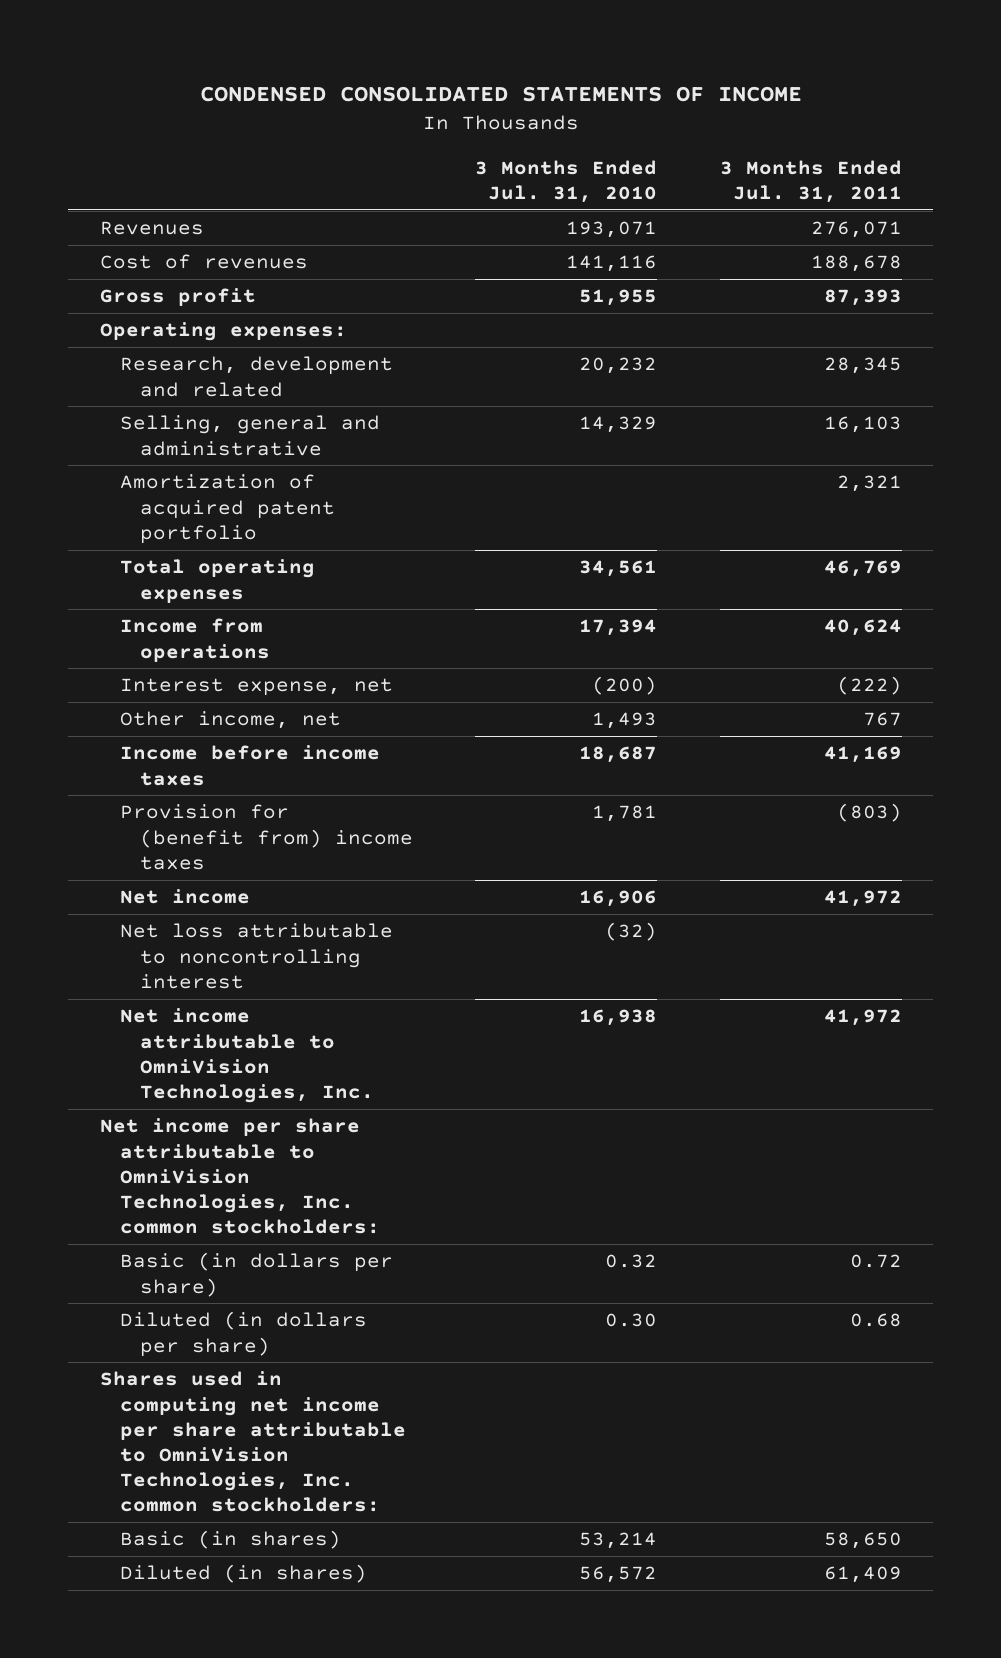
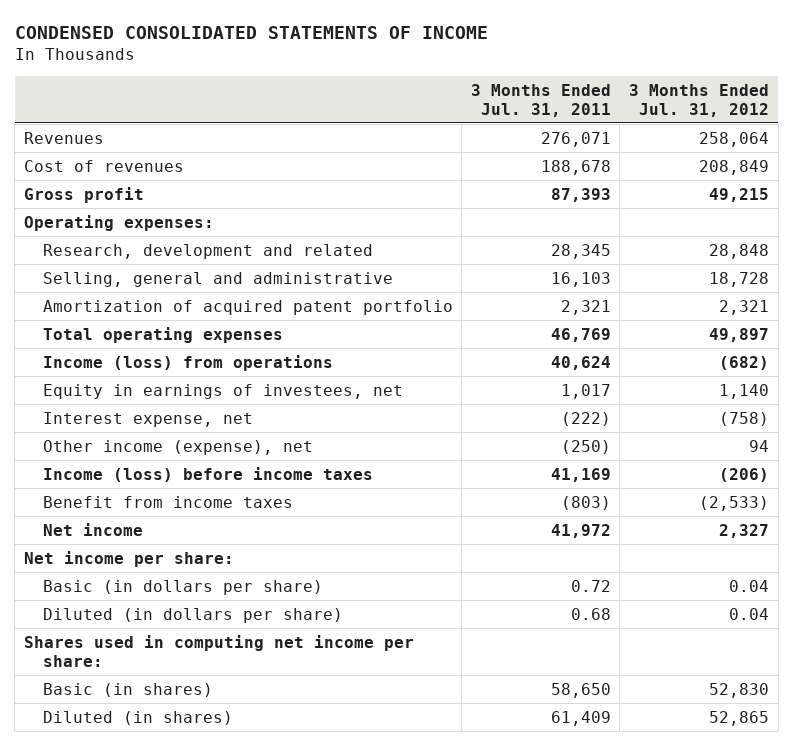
[475,159,658,203] 3 Months Ended Jul. 31, 2010 -> none
none -> [629,83,770,117] 3 Months Ended Jul. 31, 2012
[119,618,270,662] Income from operations -> [42,354,333,371] Income (loss) from operations
none -> [42,383,403,399] Equity in earnings of investees, net
[119,711,341,730] Other income, net -> [42,439,313,455] Other income (expense), net
[862,712,902,727] 767 -> [560,439,611,454] (250)
[119,745,380,786] Income before income taxes -> [42,466,373,482] Income (loss) before income taxes
[119,804,413,870] Provision for (benefit from) income taxes -> [42,495,293,508] Benefit from income taxes
[119,923,393,989] Net loss attributable to noncontrolling interest -> none
[119,1008,374,1103] Net income attributable to OmniVision Technologies, Inc. -> none
[99,1118,380,1235] Net income per share attributable to OmniVision Technologies, Inc. common stockholders: -> [24,550,235,567] Net income per share:
[99,1371,406,1513] Shares used in computing net income per share attributable to OmniVision Technologies, Inc. common stockholders: -> [24,634,415,667] Shares used in computing net income per share:

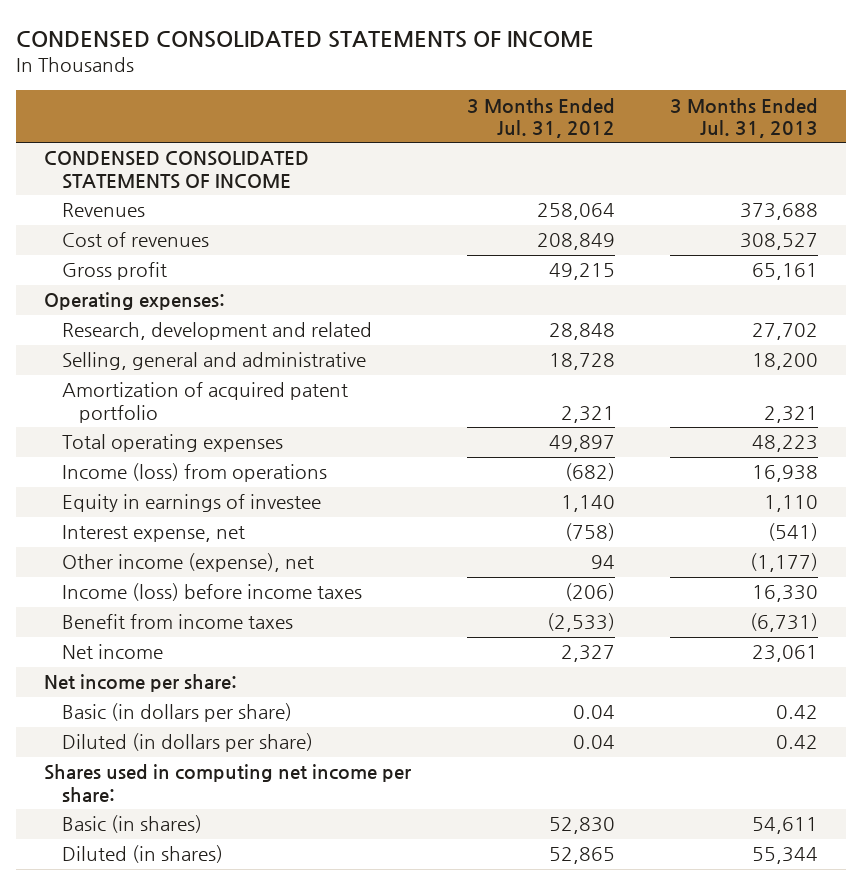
[470,83,611,117] 3 Months Ended Jul. 31, 2011 -> none
none -> [670,97,819,139] 3 Months Ended Jul. 31, 2013
none -> [44,151,310,189] CONDENSED CONSOLIDATED STATEMENTS OF INCOME
[42,383,403,399] Equity in earnings of investees, net -> [61,494,321,513] Equity in earnings of investee

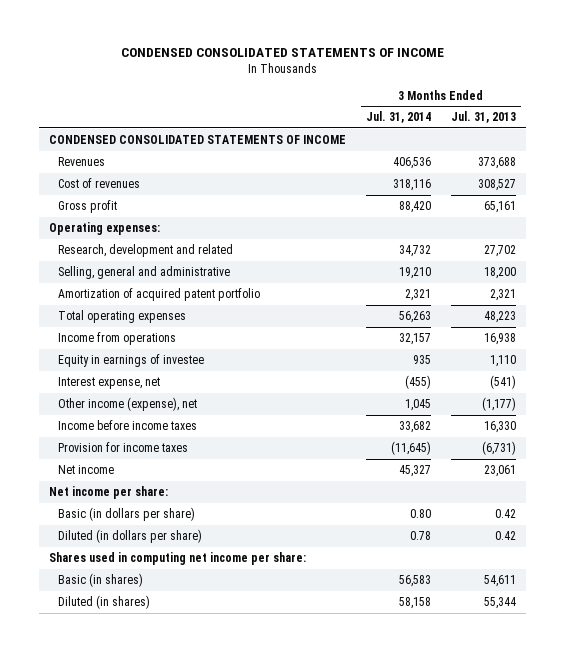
[466,97,615,139] 3 Months Ended Jul. 31, 2012 -> none
none -> [366,111,432,124] Jul. 31, 2014
[61,463,327,483] Income (loss) from operations -> [57,332,176,346] Income from operations
[61,583,362,602] Income (loss) before income taxes -> [57,420,197,431] Income before income taxes
[61,614,293,630] Benefit from income taxes -> [57,442,188,453] Provision for income taxes

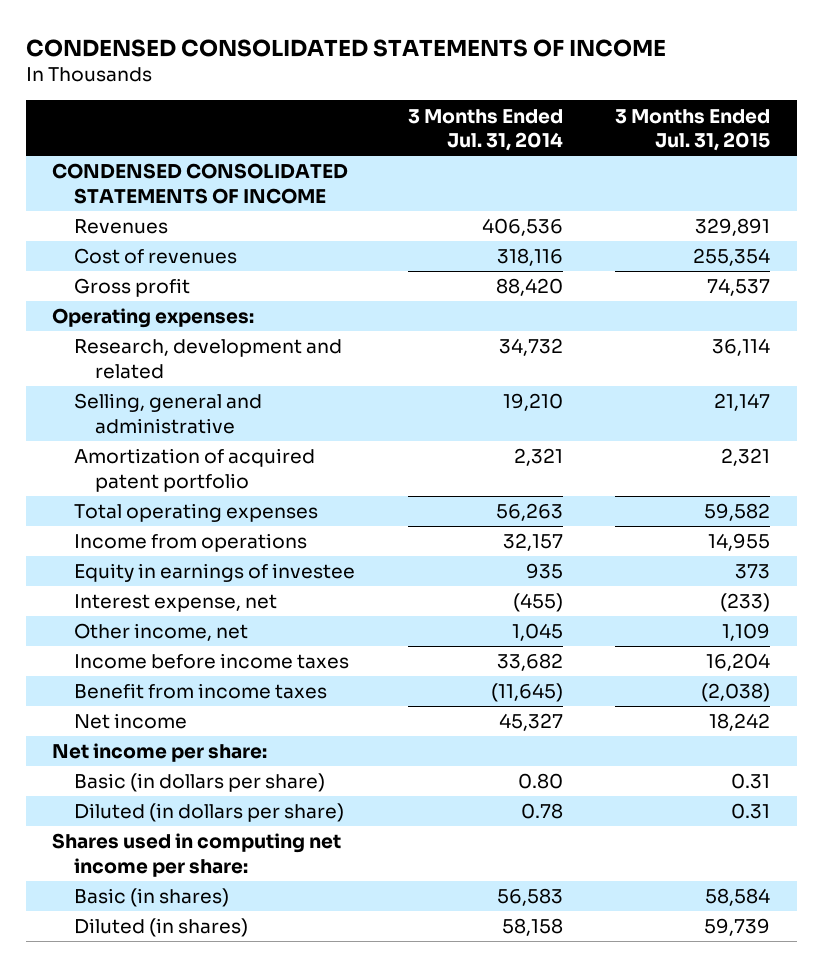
[451,111,517,124] Jul. 31, 2013 -> none
none -> [615,108,771,152] 3 Months Ended Jul. 31, 2015
[57,397,197,412] Other income (expense), net -> [73,623,248,642] Other income, net
[57,442,188,453] Provision for income taxes -> [73,683,327,700] Benefit from income taxes

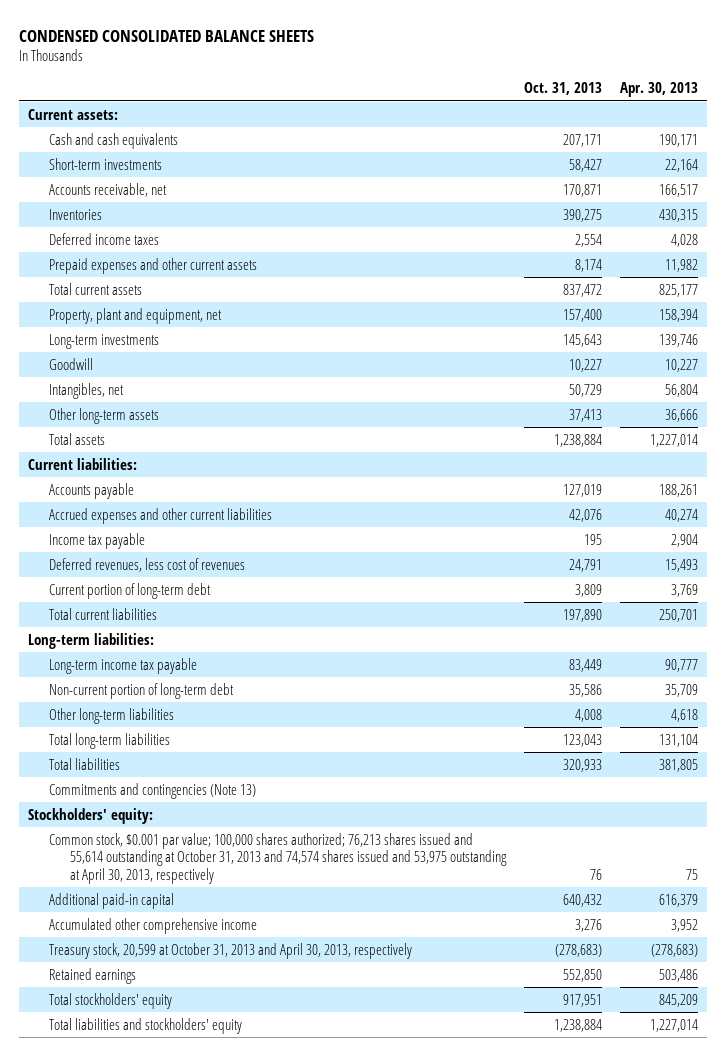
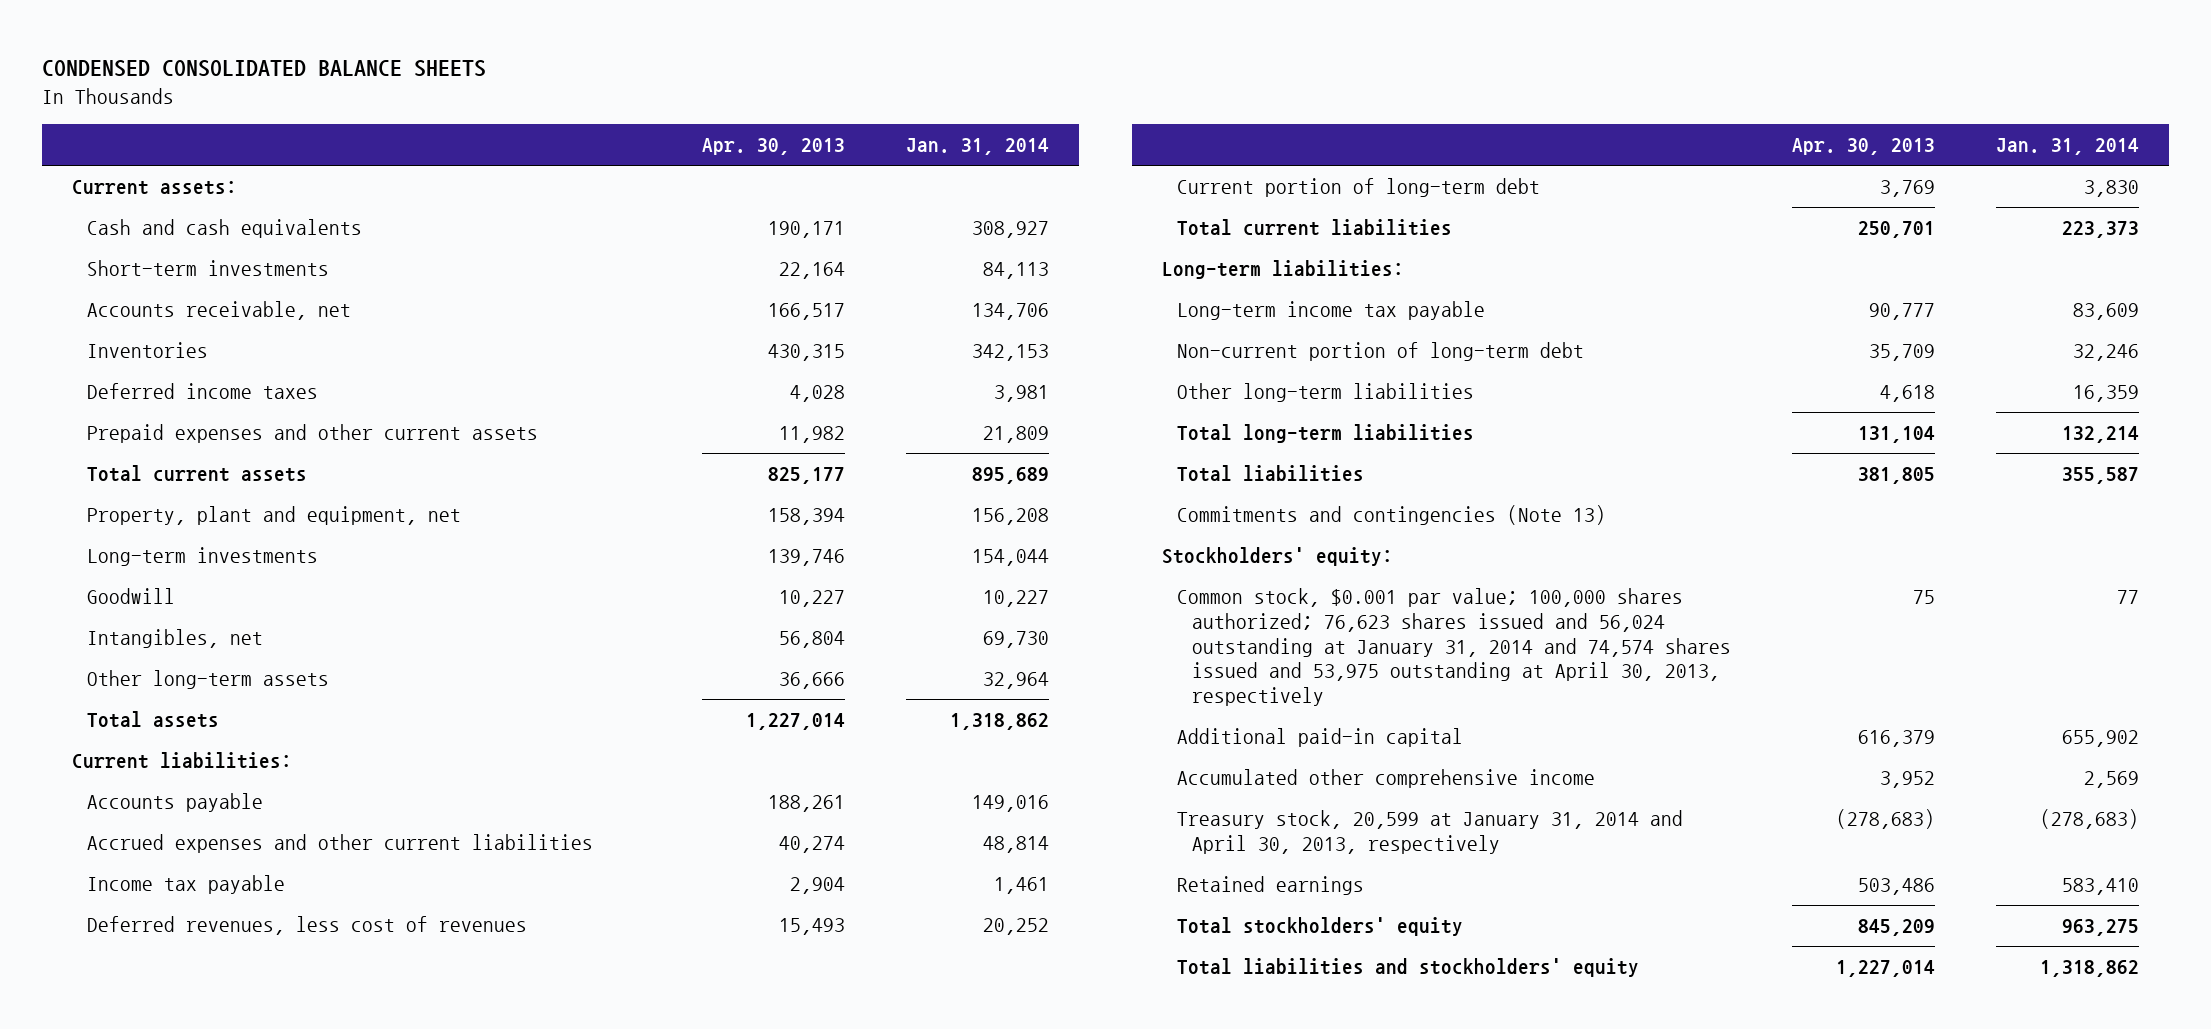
[523,82,602,96] Oct. 31, 2013 -> none
none -> [905,138,1049,156] Jan. 31, 2014
[49,832,507,884] Common stock, $0.001 par value; 100,000 shares authorized; 76,213 shares issued and 55,614 outstanding at October 31, 2013 and 74,574 shares issued and 53,975 outstanding at April 30, 2013, respectively -> [1177,588,1732,707] Common stock, $0.001 par value; 100,000 shares authorized; 76,623 shares issued and 56,024 outstanding at January 31, 2014 and 74,574 shares issued and 53,975 outstanding at April 30, 2013, respectively
[49,942,413,959] Treasury stock, 20,599 at October 31, 2013 and April 30, 2013, respectively -> [1177,810,1684,855] Treasury stock, 20,599 at January 31, 2014 and April 30, 2013, respectively

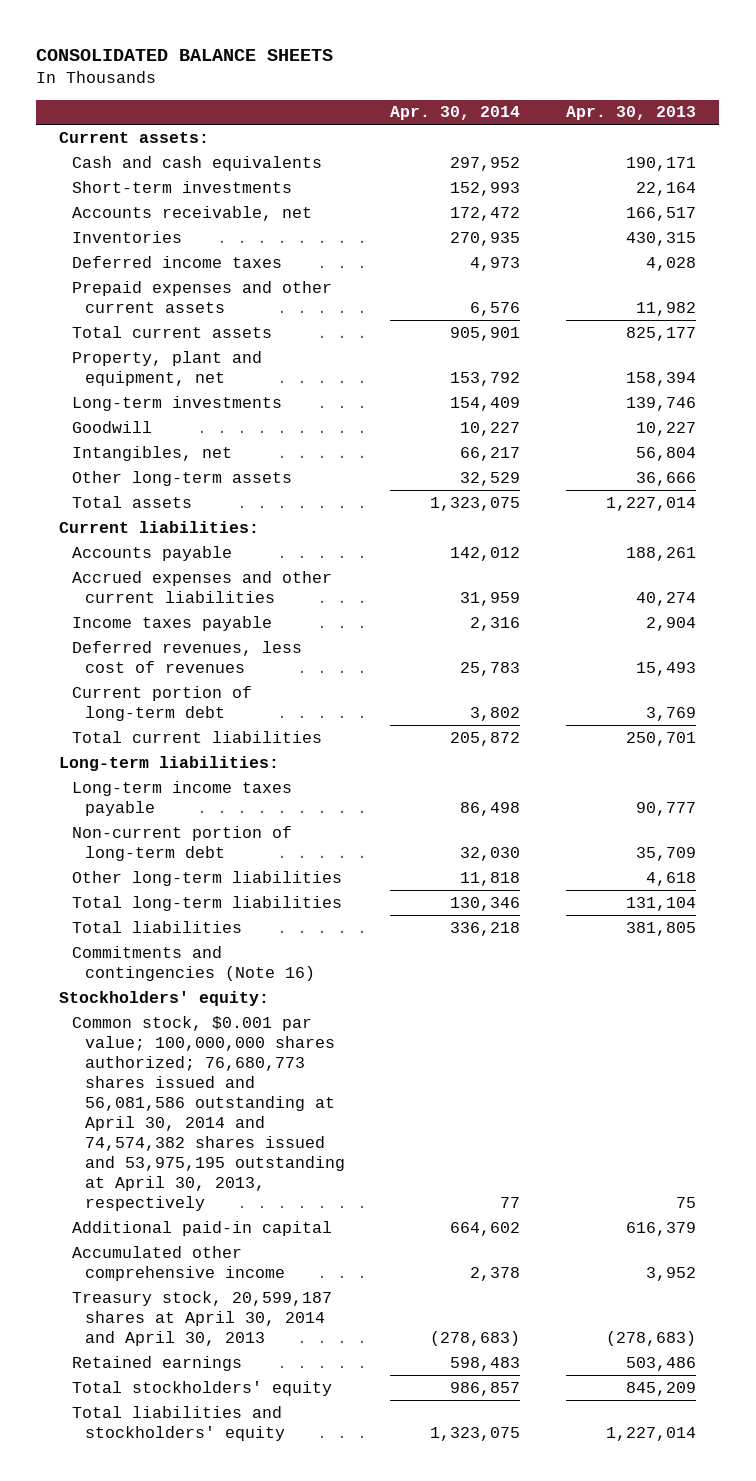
[41,59,486,77] CONDENSED CONSOLIDATED BALANCE SHEETS -> [36,49,334,62] CONSOLIDATED BALANCE SHEETS
[905,138,1049,156] Jan. 31, 2014 -> none
none -> [390,106,521,121] Apr. 30, 2014
[87,875,286,895] Income tax payable -> [71,615,272,631] Income taxes payable
[1177,301,1486,321] Long-term income tax payable -> [71,780,292,816] Long-term income taxes payable
[1177,505,1607,526] Commitments and contingencies (Note 13) -> [71,945,315,981] Commitments and contingencies (Note 16)
[1177,588,1732,707] Common stock, $0.001 par value; 100,000 shares authorized; 76,623 shares issued and 56,024 outstanding at January 31, 2014 and 74,574 shares issued and 53,975 outstanding at April 30, 2013, respectively -> [71,1015,345,1211] Common stock, $0.001 par value; 100,000,000 shares authorized; 76,680,773 shares issued and 56,081,586 outstanding at April 30, 2014 and 74,574,382 shares issued and 53,975,195 outstanding at April 30, 2013, respectively
[1177,810,1684,855] Treasury stock, 20,599 at January 31, 2014 and April 30, 2013, respectively -> [71,1290,332,1346] Treasury stock, 20,599,187 shares at April 30, 2014 and April 30, 2013

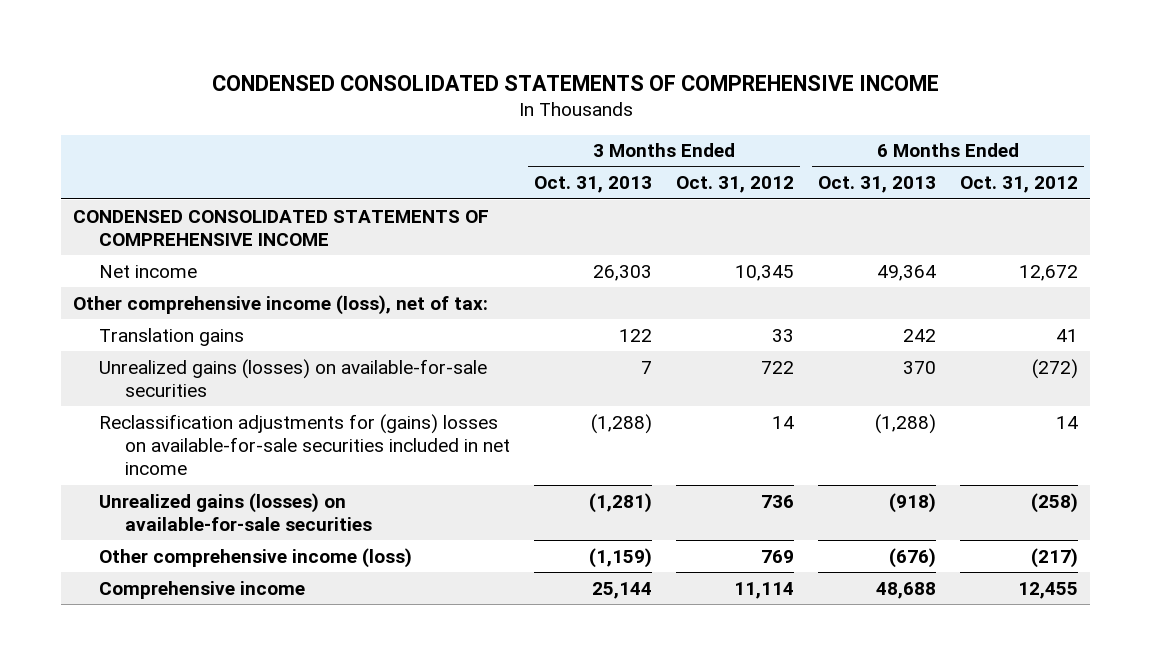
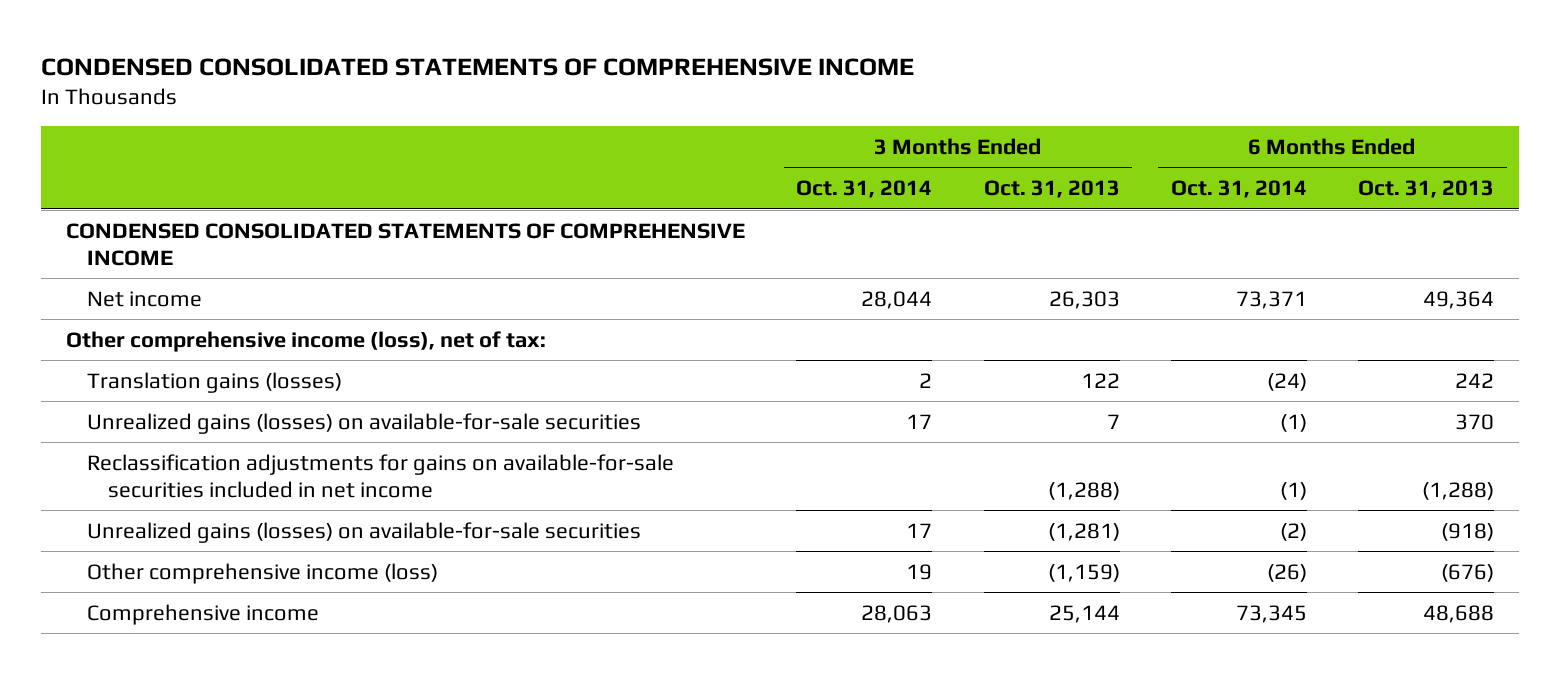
[676,176,795,194] Oct. 31, 2012 -> none
[960,176,1079,194] Oct. 31, 2012 -> none
none -> [796,180,933,199] Oct. 31, 2014
none -> [1170,180,1307,199] Oct. 31, 2014
[99,327,245,346] Translation gains -> [87,371,343,393] Translation gains (losses)
[99,413,511,476] Reclassification adjustments for (gains) losses on available-for-sale securities included in net income -> [87,453,675,498] Reclassification adjustments for gains on available-for-sale securities included in net income

